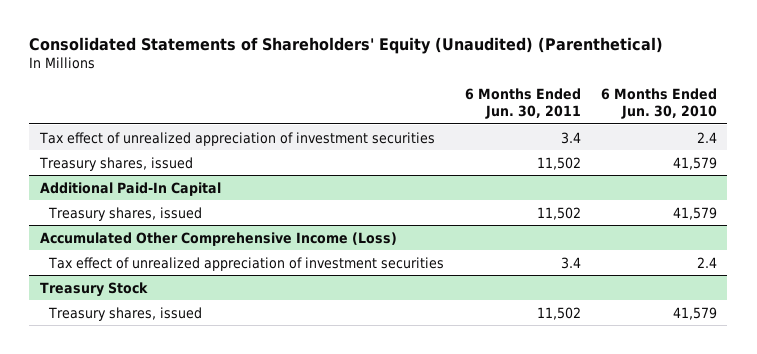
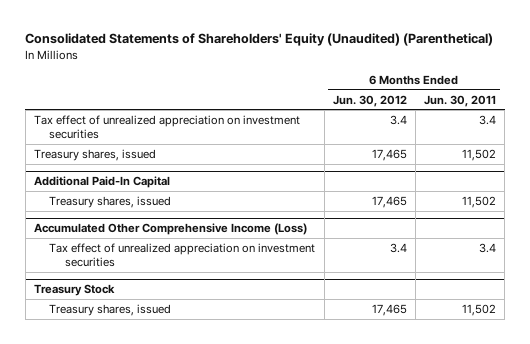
[601,88,718,120] 6 Months Ended Jun. 30, 2010 -> none
none -> [332,94,407,107] Jun. 30, 2012
[38,131,435,146] Tax effect of unrealized appreciation of investment securities -> [33,114,300,140] Tax effect of unrealized appreciation on investment securities
[48,256,445,271] Tax effect of unrealized appreciation of investment securities -> [49,242,316,268] Tax effect of unrealized appreciation on investment securities

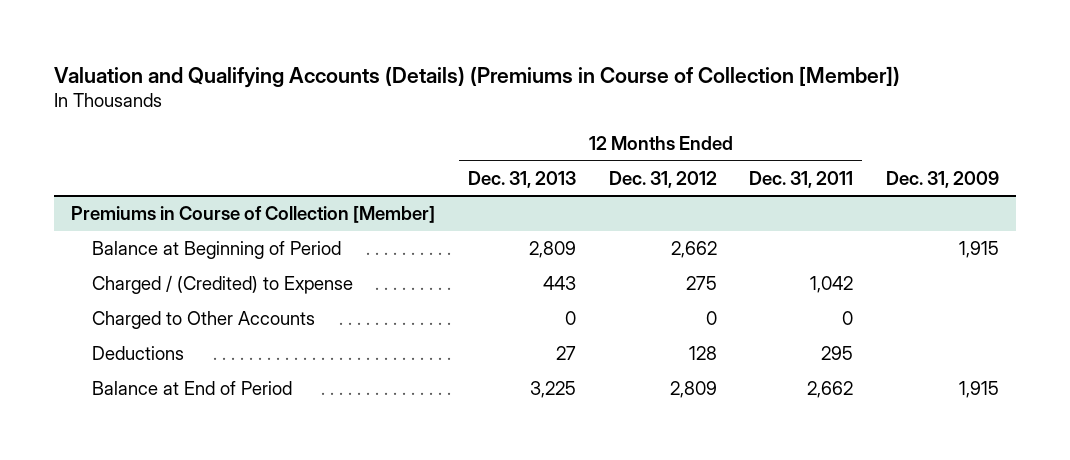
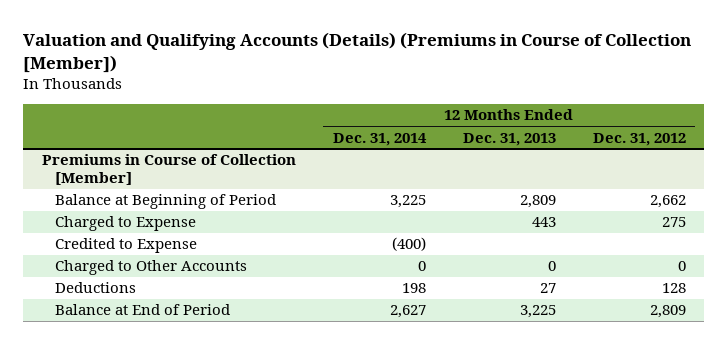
[749,170,854,188] Dec. 31, 2011 -> none
[886,170,1000,188] Dec. 31, 2009 -> none
none -> [332,132,427,146] Dec. 31, 2014
[91,275,353,295] Charged / (Credited) to Expense -> [55,216,197,232] Charged to Expense
none -> [55,238,198,254] Credited to Expense

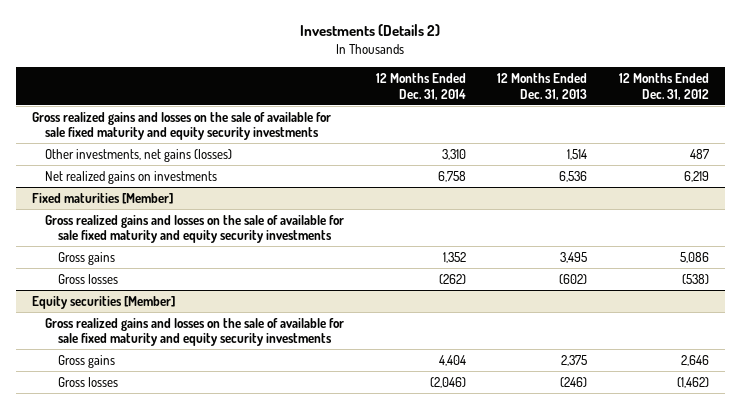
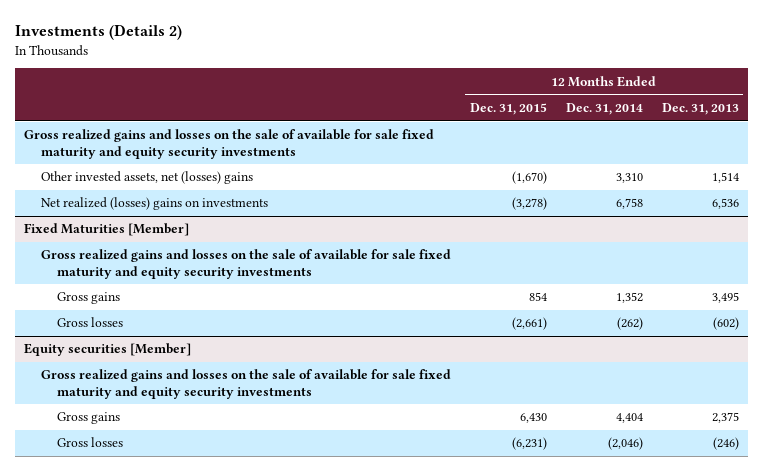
[619,72,710,100] 12 Months Ended Dec. 31, 2012 -> none
none -> [469,102,547,115] Dec. 31, 2015
[44,148,232,162] Other investments, net gains (losses) -> [40,171,253,185] Other invested assets, net (losses) gains
[44,170,217,184] Net realized gains on investments -> [40,197,268,211] Net realized (losses) gains on investments
[31,192,173,204] Fixed maturities [Member] -> [24,223,190,237] Fixed Maturities [Member]

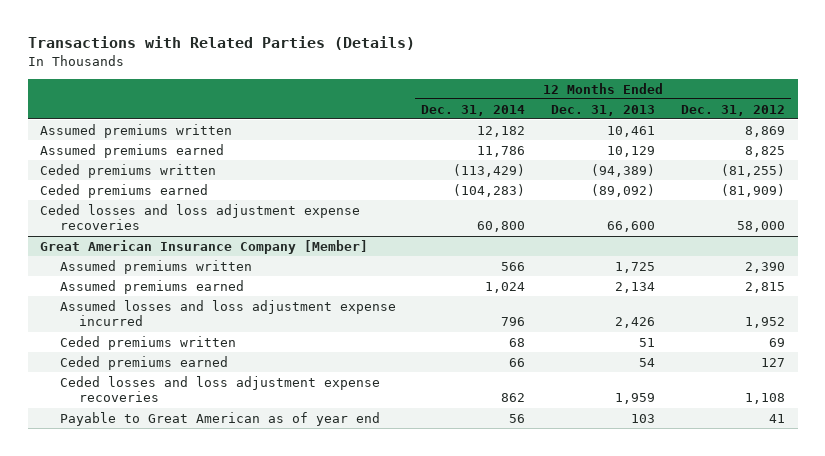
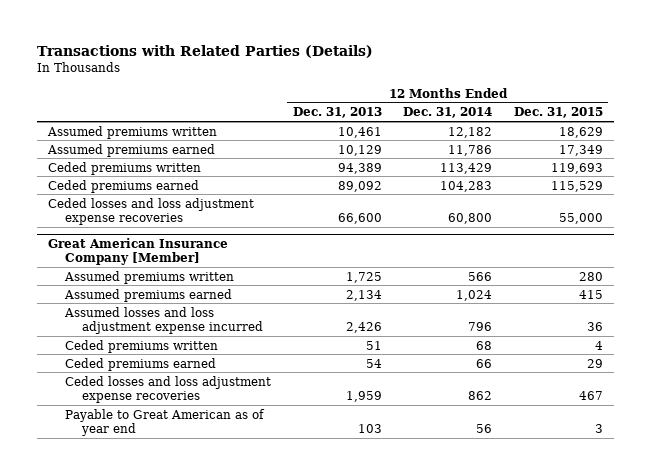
[680,104,785,116] Dec. 31, 2012 -> none
none -> [513,107,603,119] Dec. 31, 2015
[453,163,526,177] (113,429) -> [440,162,493,174] 113,429
[591,163,656,177] (94,389) -> [337,162,382,174] 94,389
[453,183,526,197] (104,283) -> [440,180,493,192] 104,283
[591,183,656,197] (89,092) -> [337,180,382,192] 89,092

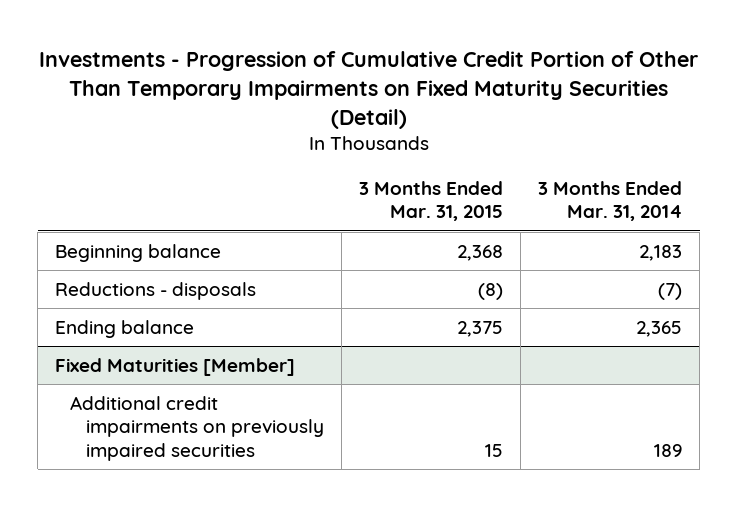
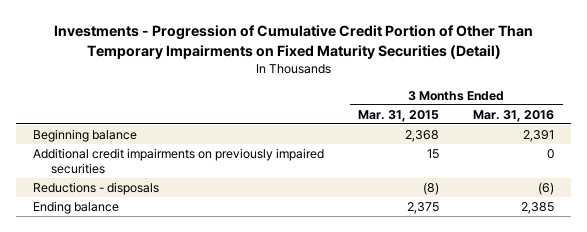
[538,180,683,222] 3 Months Ended Mar. 31, 2014 -> none
none -> [473,109,555,122] Mar. 31, 2016
none -> [33,148,325,174] Additional credit impairments on previously impaired securities
[55,357,296,376] Fixed Maturities [Member] -> none
[70,395,324,461] Additional credit impairments on previously impaired securities -> none

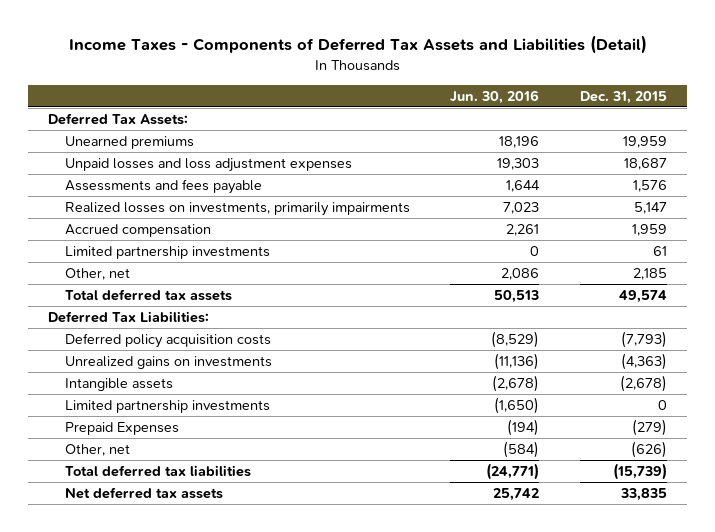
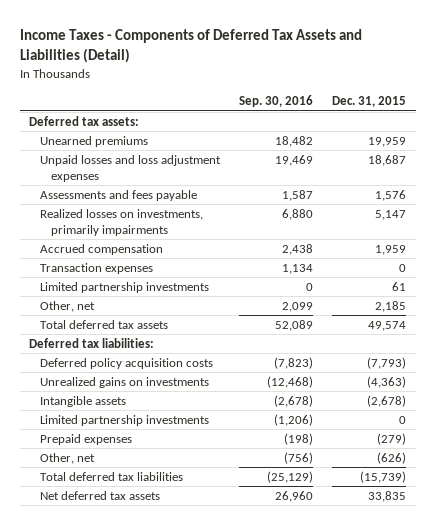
[450,89,540,104] Jun. 30, 2016 -> none
none -> [239,95,314,108] Sep. 30, 2016
[48,113,189,126] Deferred Tax Assets: -> [29,115,140,126] Deferred tax assets:
none -> [40,262,154,274] Transaction expenses
[48,311,210,324] Deferred Tax Liabilities: -> [29,337,155,348] Deferred tax liabilities:
[64,422,179,436] Prepaid Expenses -> [40,433,133,445] Prepaid expenses

